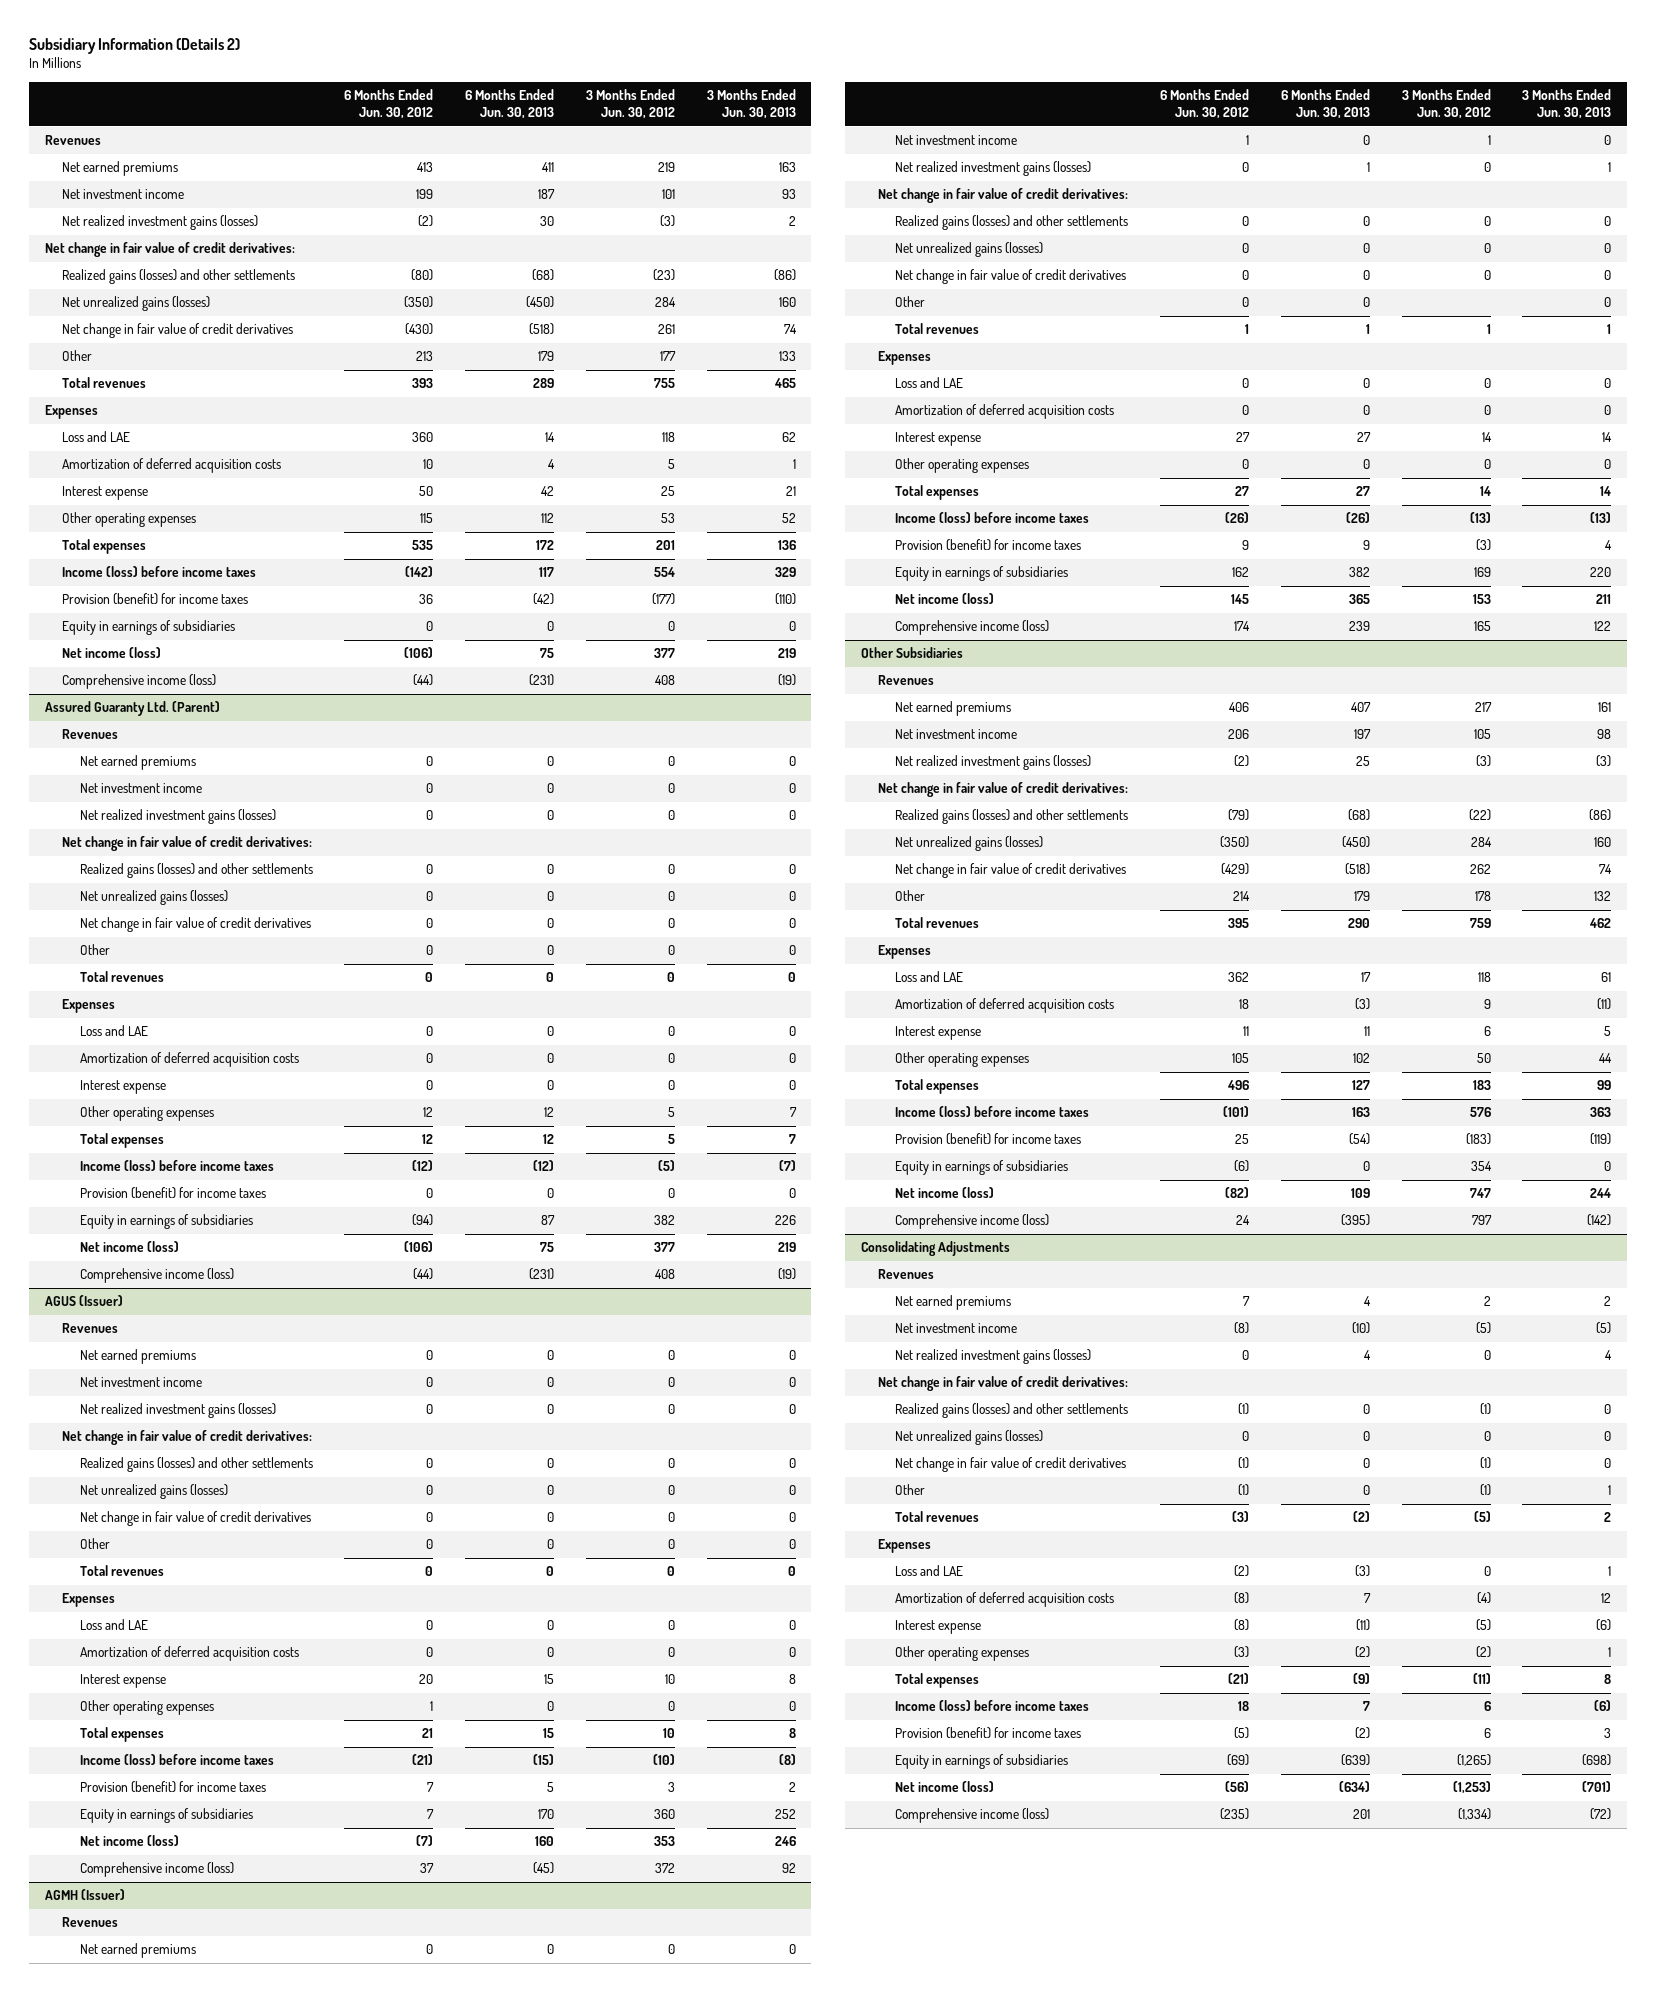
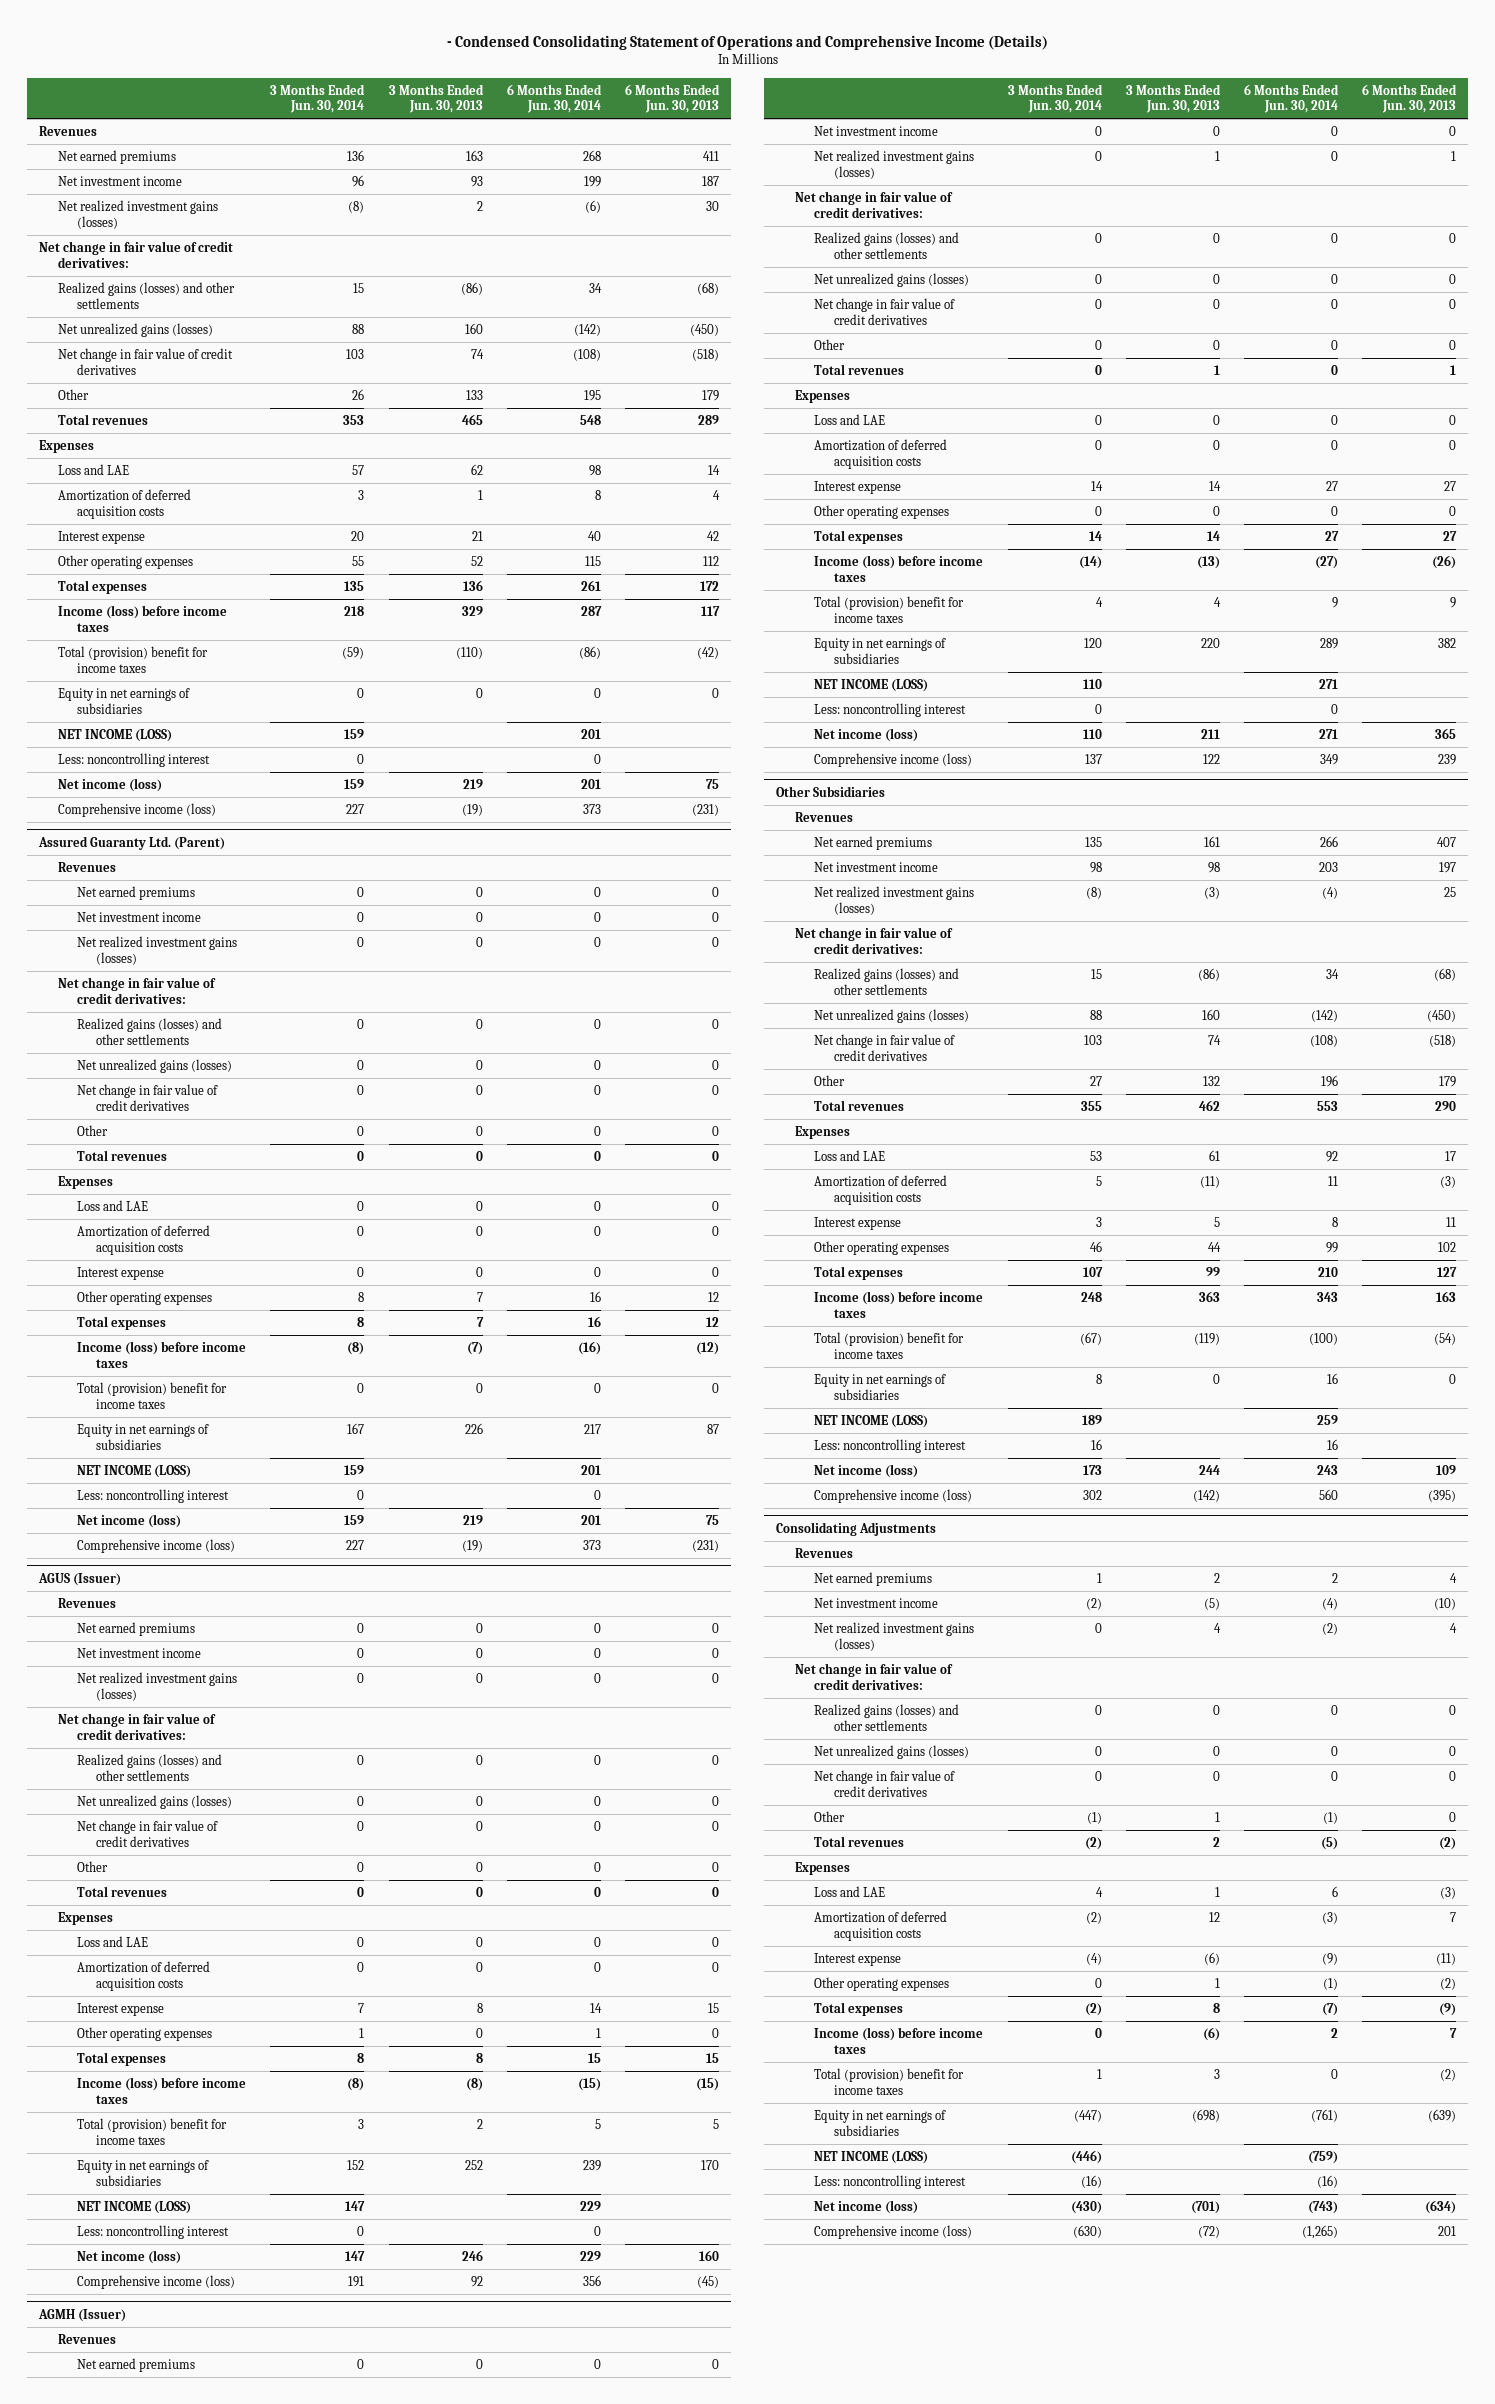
[29,38,241,55] Subsidiary Information (Details 2) -> [446,34,1048,50] - Condensed Consolidating Statement of Operations and Comprehensive Income (Details)
[344,89,434,119] 6 Months Ended Jun. 30, 2012 -> none
[585,89,675,119] 3 Months Ended Jun. 30, 2012 -> none
none -> [270,83,366,114] 3 Months Ended Jun. 30, 2014
none -> [506,83,602,114] 6 Months Ended Jun. 30, 2014
[62,593,249,606] Provision (benefit) for income taxes -> [57,646,208,673] Total (provision) benefit for income taxes
[62,620,236,636] Equity in earnings of subsidiaries -> [57,688,190,714] Equity in net earnings of subsidiaries
none -> [57,729,172,743] NET INCOME (LOSS)
none -> [57,753,210,768] Less: noncontrolling interest
[79,1187,266,1200] Provision (benefit) for income taxes -> [77,1382,228,1409] Total (provision) benefit for income taxes
[79,1214,253,1230] Equity in earnings of subsidiaries -> [77,1424,210,1450] Equity in net earnings of subsidiaries
none -> [77,1465,192,1479] NET INCOME (LOSS)
none -> [77,1489,230,1504] Less: noncontrolling interest
[79,1781,266,1794] Provision (benefit) for income taxes -> [77,2118,228,2145] Total (provision) benefit for income taxes
[79,1808,253,1824] Equity in earnings of subsidiaries -> [77,2160,210,2186] Equity in net earnings of subsidiaries
none -> [77,2201,192,2215] NET INCOME (LOSS)
none -> [77,2225,230,2240] Less: noncontrolling interest
[895,539,1082,552] Provision (benefit) for income taxes -> [814,596,965,623] Total (provision) benefit for income taxes
[895,566,1069,582] Equity in earnings of subsidiaries -> [814,638,947,664] Equity in net earnings of subsidiaries
none -> [814,679,929,693] NET INCOME (LOSS)
none -> [814,703,967,718] Less: noncontrolling interest
[895,1133,1082,1146] Provision (benefit) for income taxes -> [814,1332,965,1359] Total (provision) benefit for income taxes
[895,1160,1069,1176] Equity in earnings of subsidiaries -> [814,1374,947,1400] Equity in net earnings of subsidiaries
none -> [814,1415,929,1429] NET INCOME (LOSS)
none -> [814,1439,967,1454] Less: noncontrolling interest
[895,1727,1082,1740] Provision (benefit) for income taxes -> [814,2068,965,2095] Total (provision) benefit for income taxes
[895,1754,1069,1770] Equity in earnings of subsidiaries -> [814,2110,947,2136] Equity in net earnings of subsidiaries
none -> [814,2151,929,2165] NET INCOME (LOSS)
none -> [814,2175,967,2190] Less: noncontrolling interest

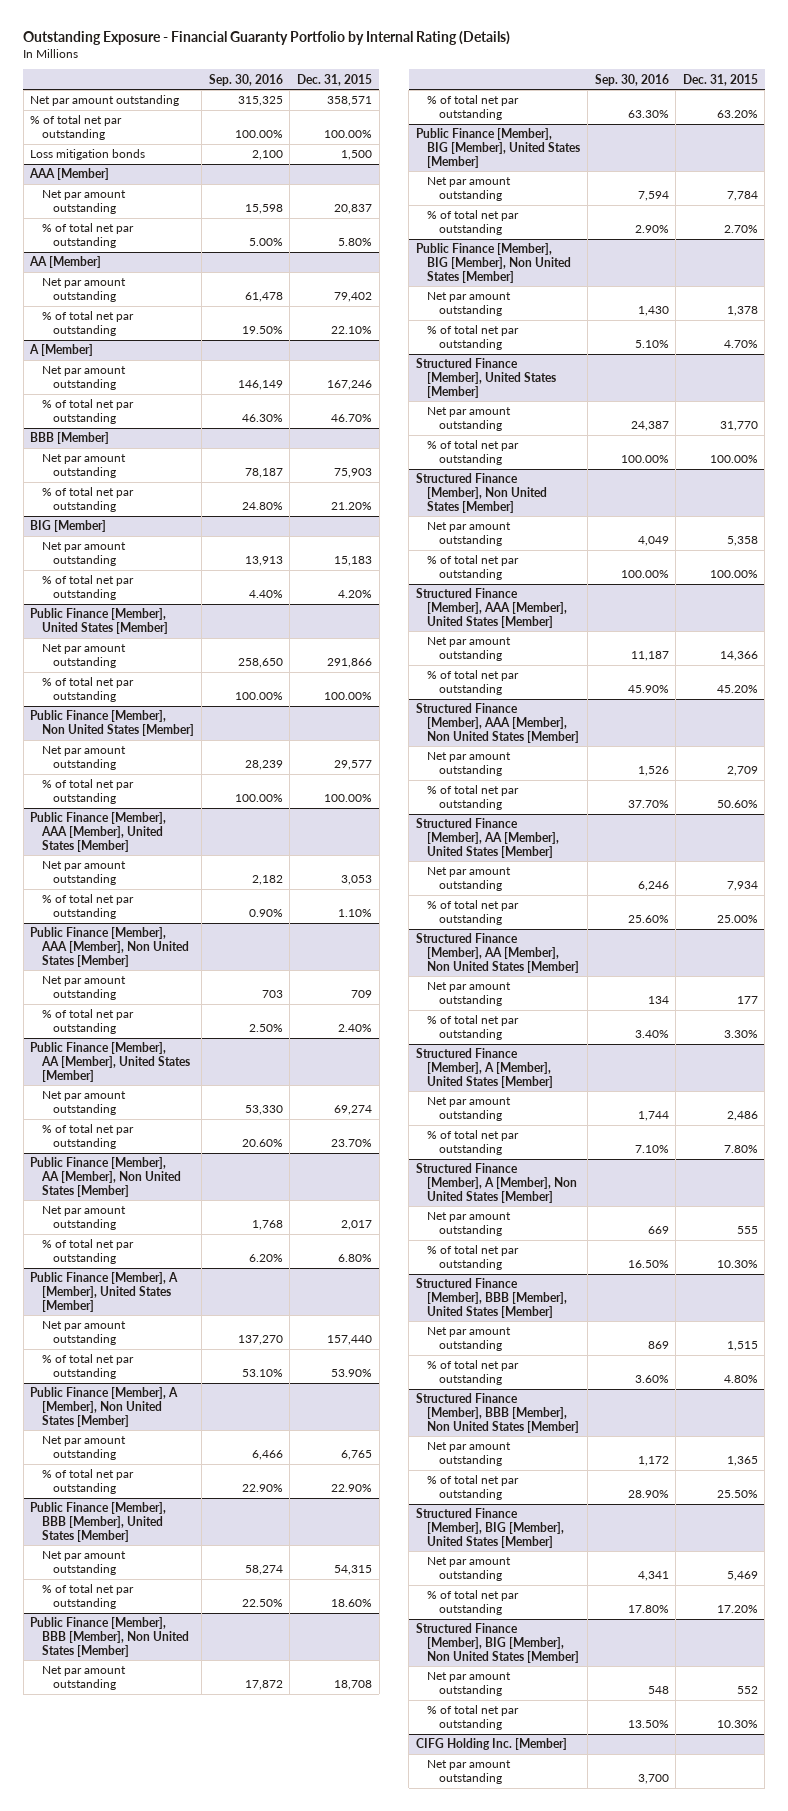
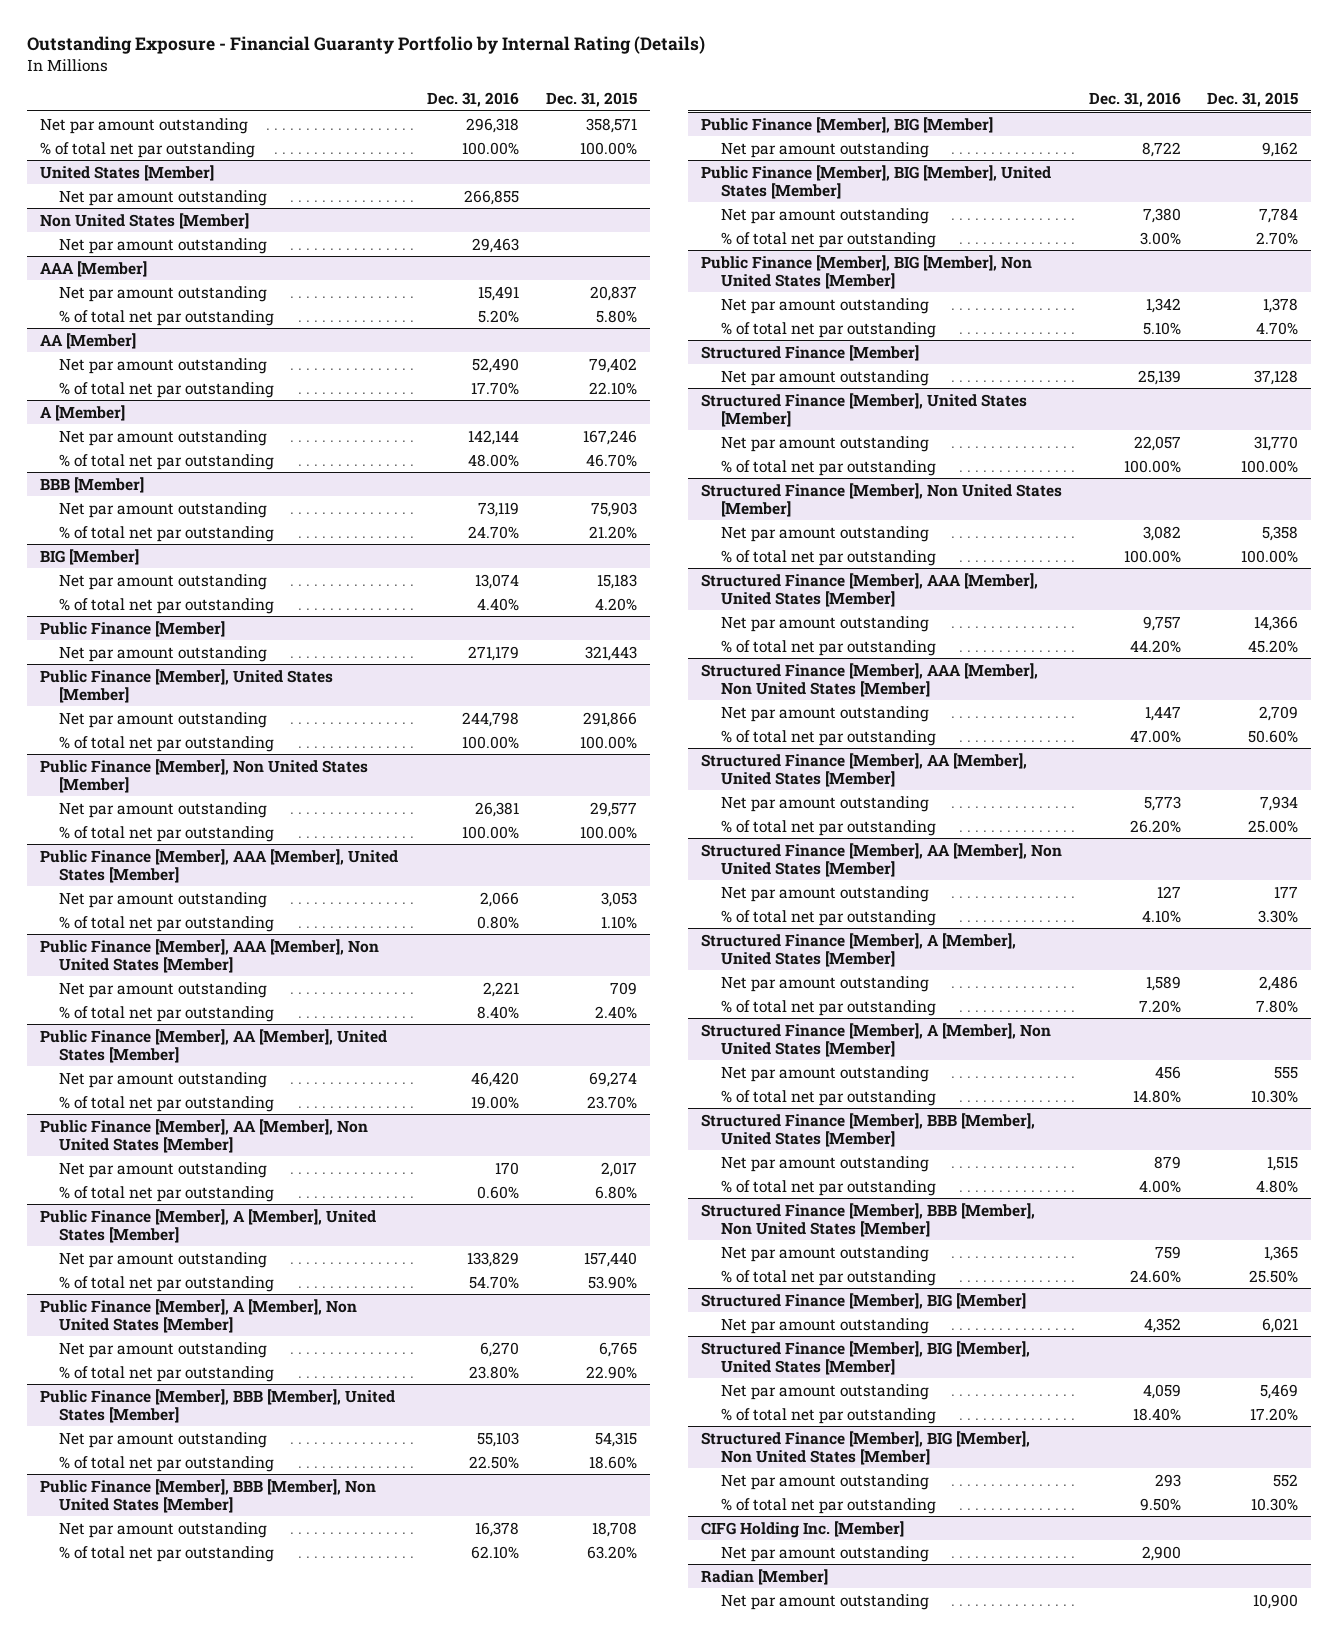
[208,73,283,86] Sep. 30, 2016 -> none
none -> [427,91,520,107] Dec. 31, 2016
[30,149,146,161] Loss mitigation bonds -> none
none -> [39,164,214,181] United States [Member]
none -> [59,189,268,206] Net par amount outstanding
none -> [39,212,249,229] Non United States [Member]
none -> [59,237,268,254] Net par amount outstanding
none -> [39,620,225,637] Public Finance [Member]
none -> [59,645,268,662] Net par amount outstanding
none -> [701,116,994,133] Public Finance [Member], BIG [Member]
none -> [720,141,929,158] Net par amount outstanding
none -> [701,344,920,361] Structured Finance [Member]
none -> [720,369,929,386] Net par amount outstanding
none -> [701,1292,1027,1309] Structured Finance [Member], BIG [Member]
none -> [720,1317,929,1334] Net par amount outstanding
none -> [701,1568,829,1585] Radian [Member]
none -> [720,1593,929,1610] Net par amount outstanding

